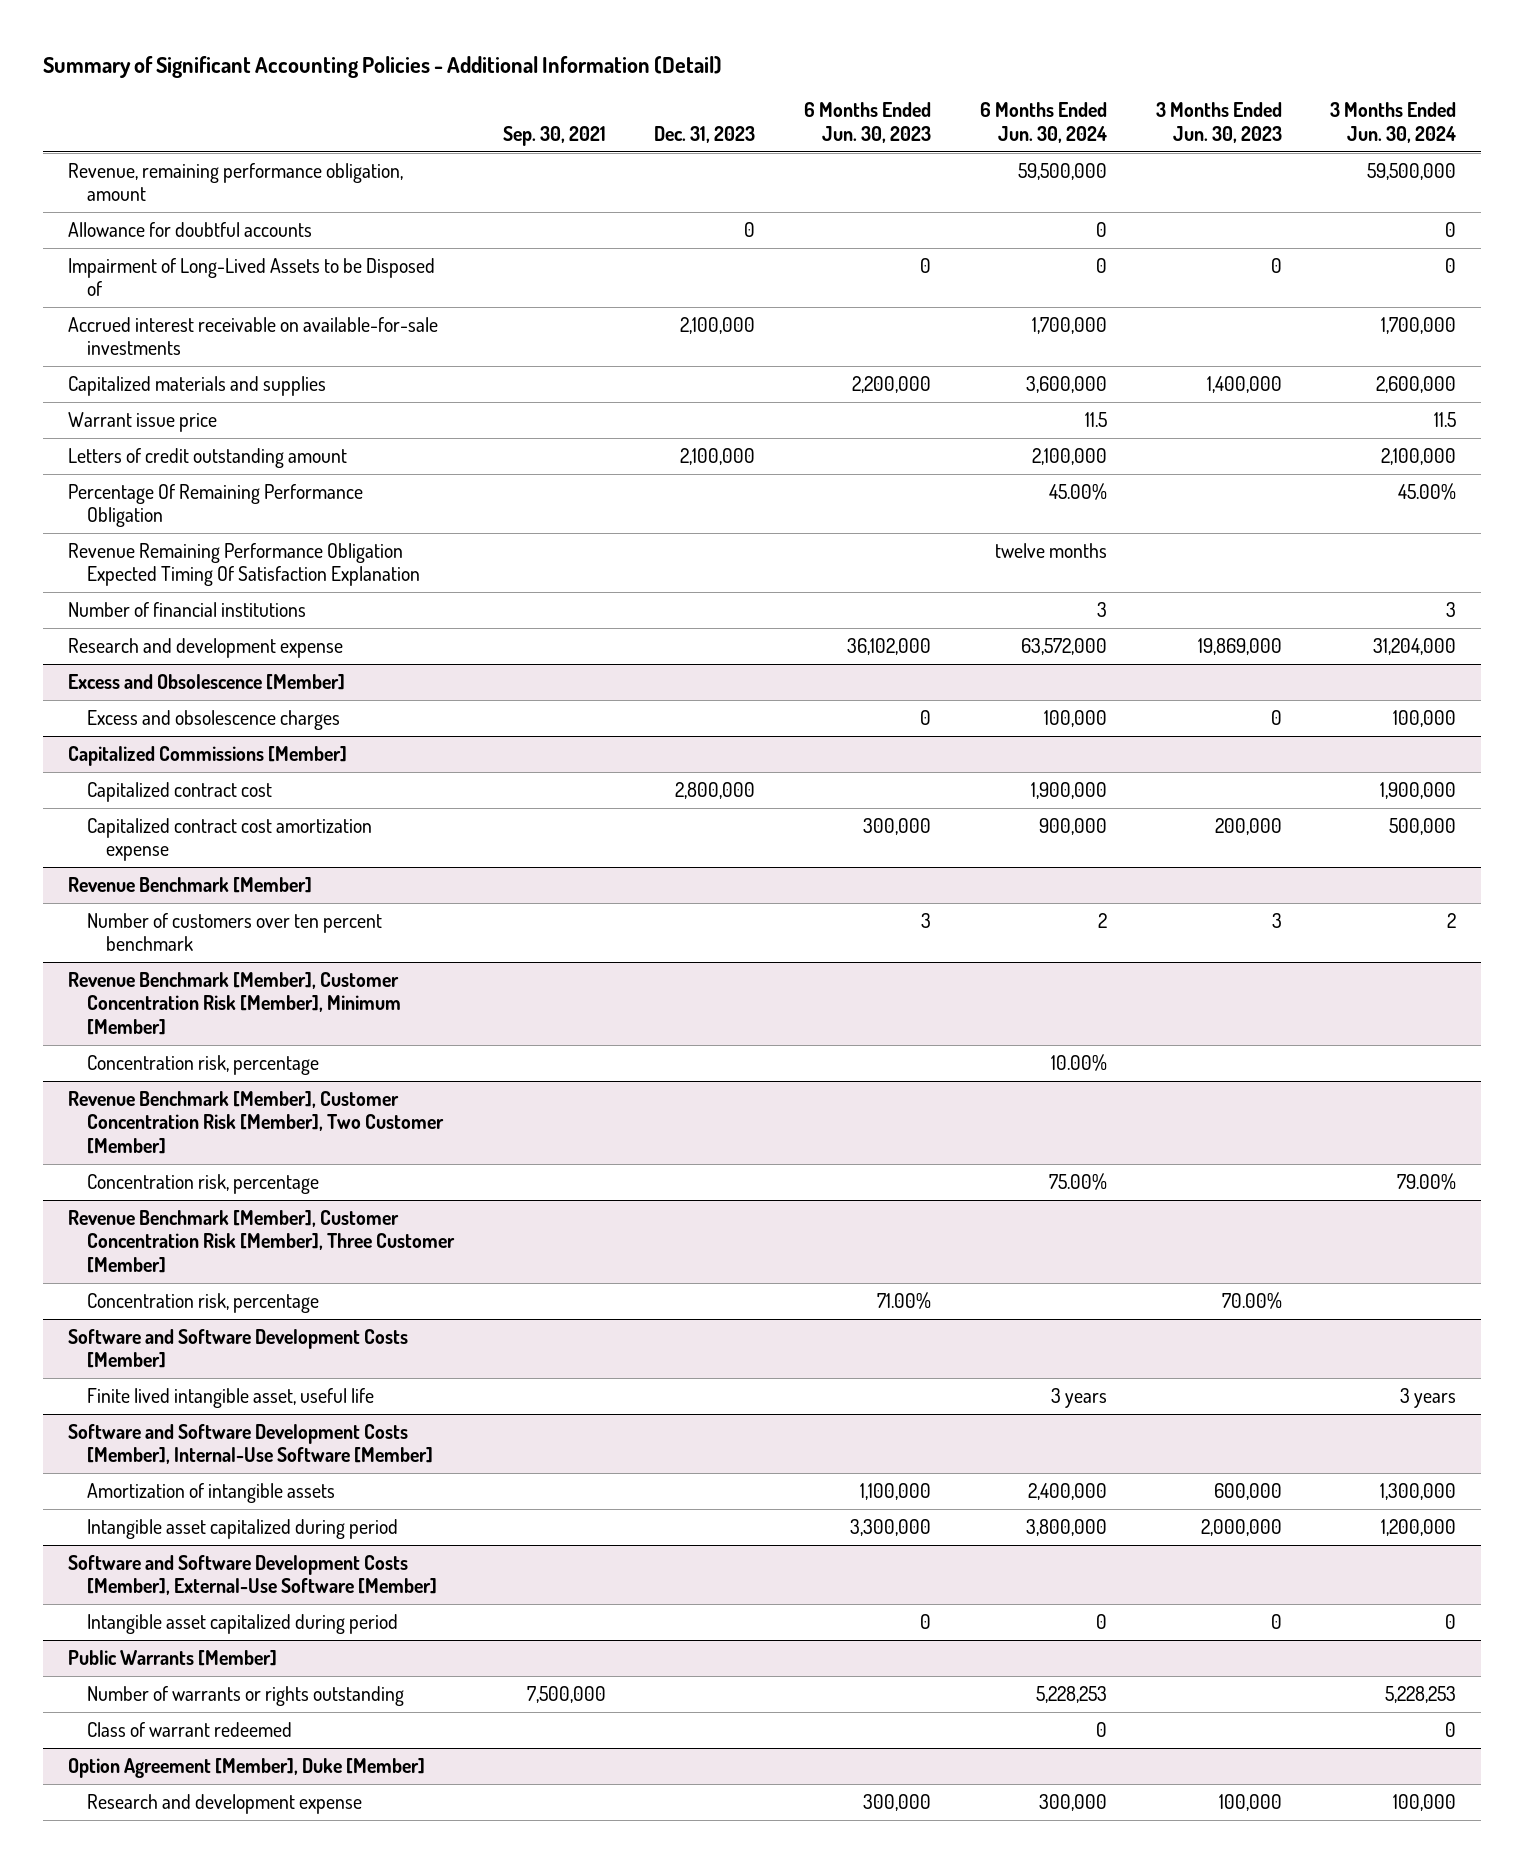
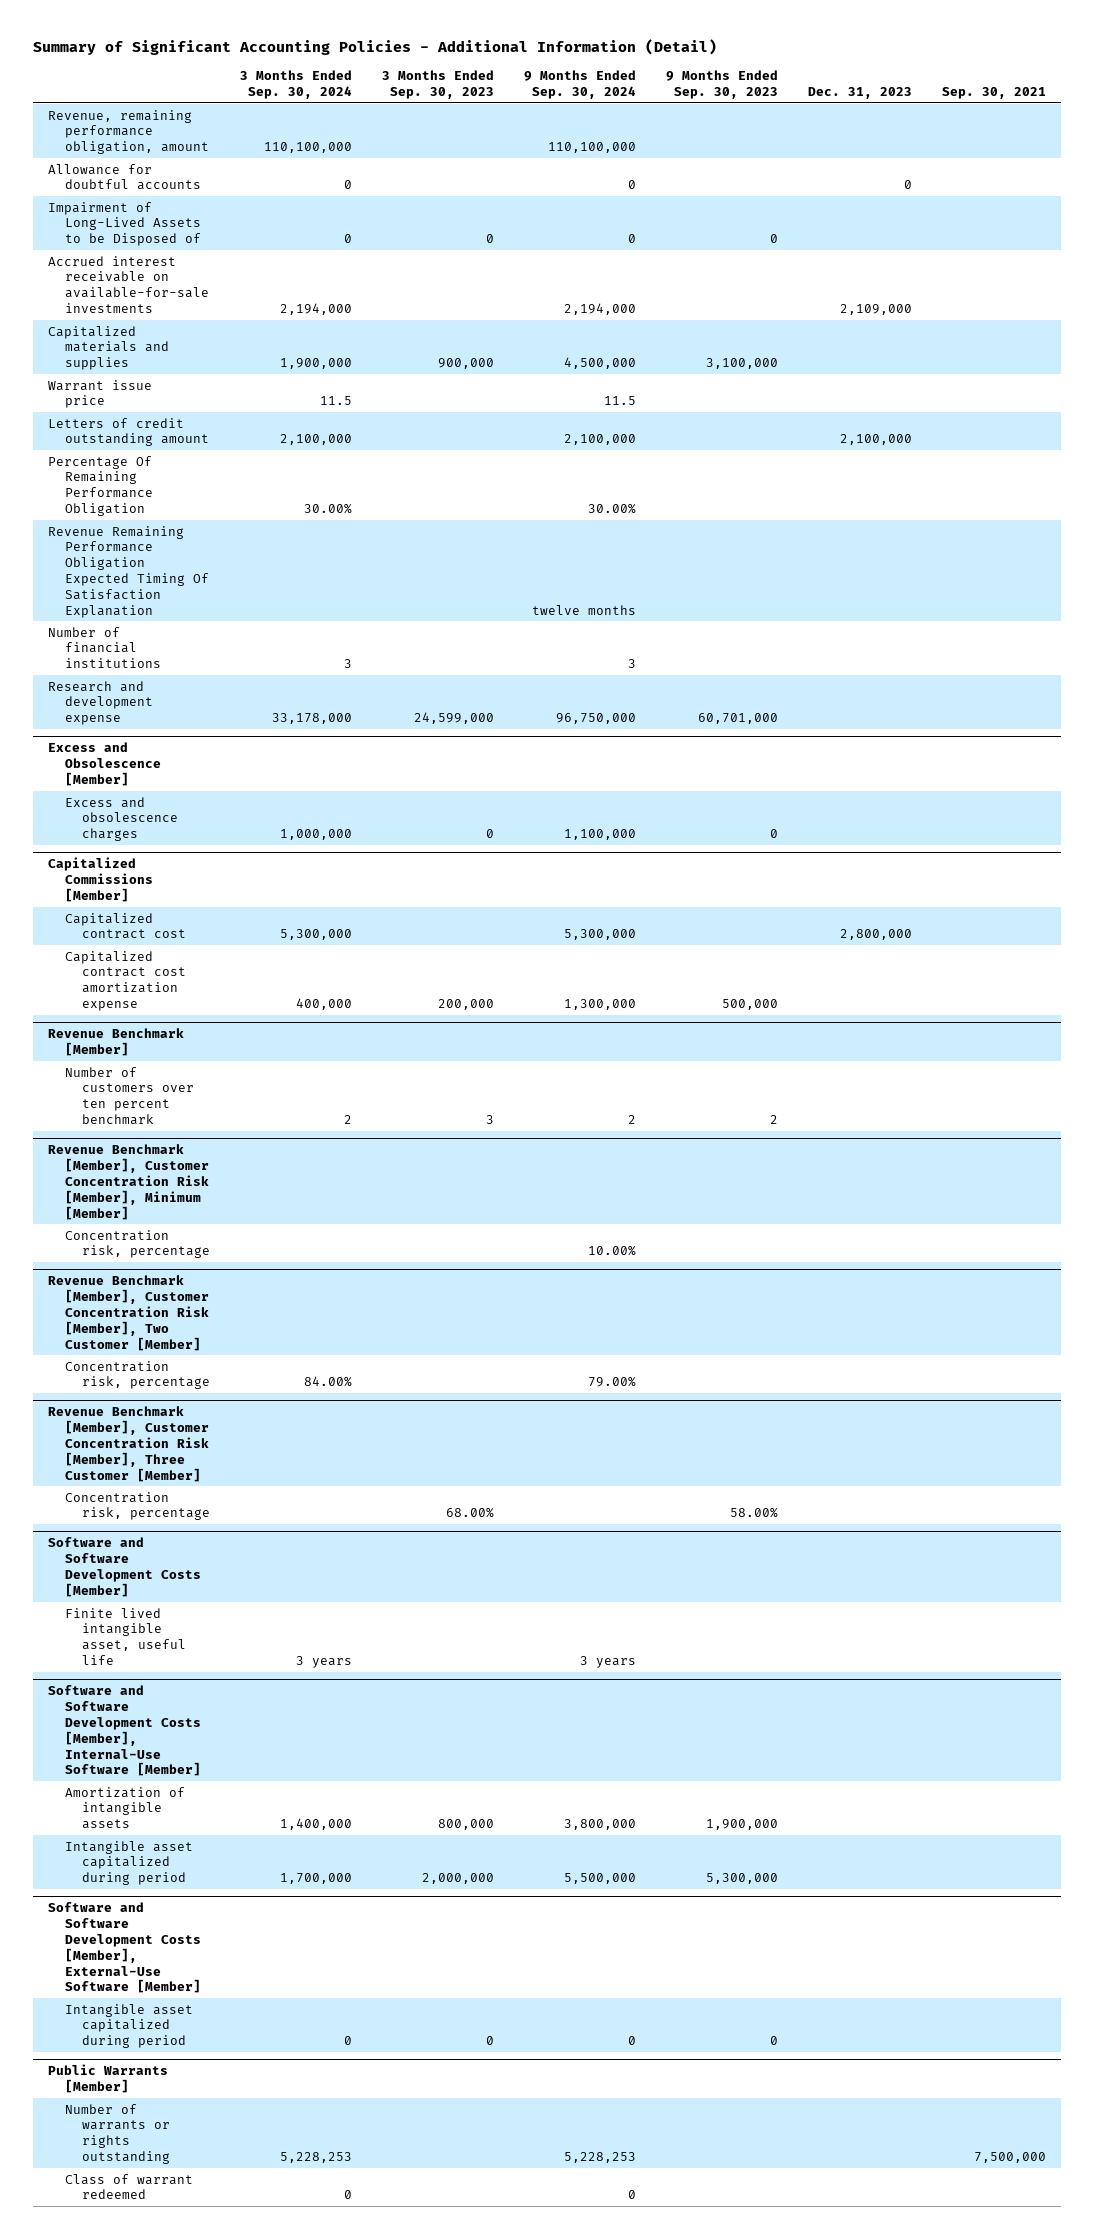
[804,102,932,143] 6 Months Ended Jun. 30, 2023 -> none
[979,102,1107,143] 6 Months Ended Jun. 30, 2024 -> none
[1155,102,1282,143] 3 Months Ended Jun. 30, 2023 -> none
[1330,102,1457,143] 3 Months Ended Jun. 30, 2024 -> none
none -> [240,70,353,100] 3 Months Ended Sep. 30, 2024
none -> [382,70,495,100] 3 Months Ended Sep. 30, 2023
none -> [524,70,637,100] 9 Months Ended Sep. 30, 2024
none -> [666,70,779,100] 9 Months Ended Sep. 30, 2023
[680,316,756,334] 2,100,000 -> [840,303,913,315] 2,109,000
[67,1757,425,1778] Option Agreement [Member], Duke [Member] -> none
[86,1793,362,1814] Research and development expense -> none

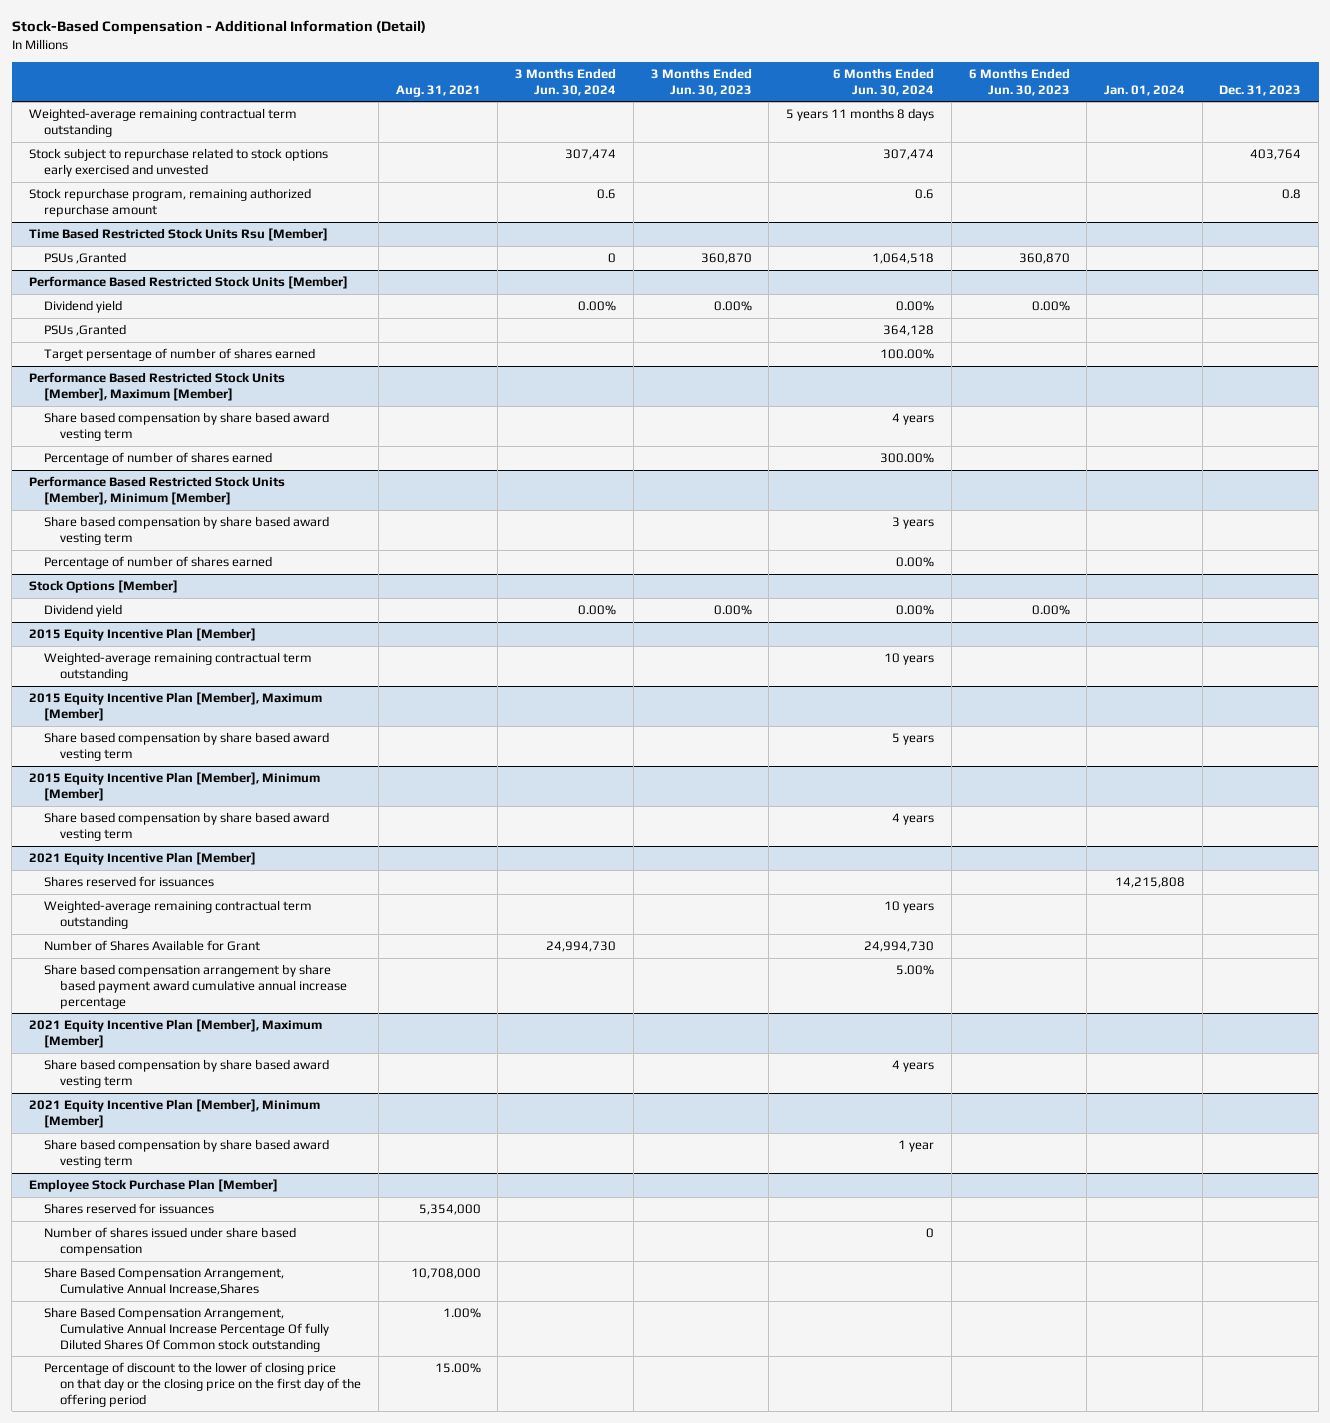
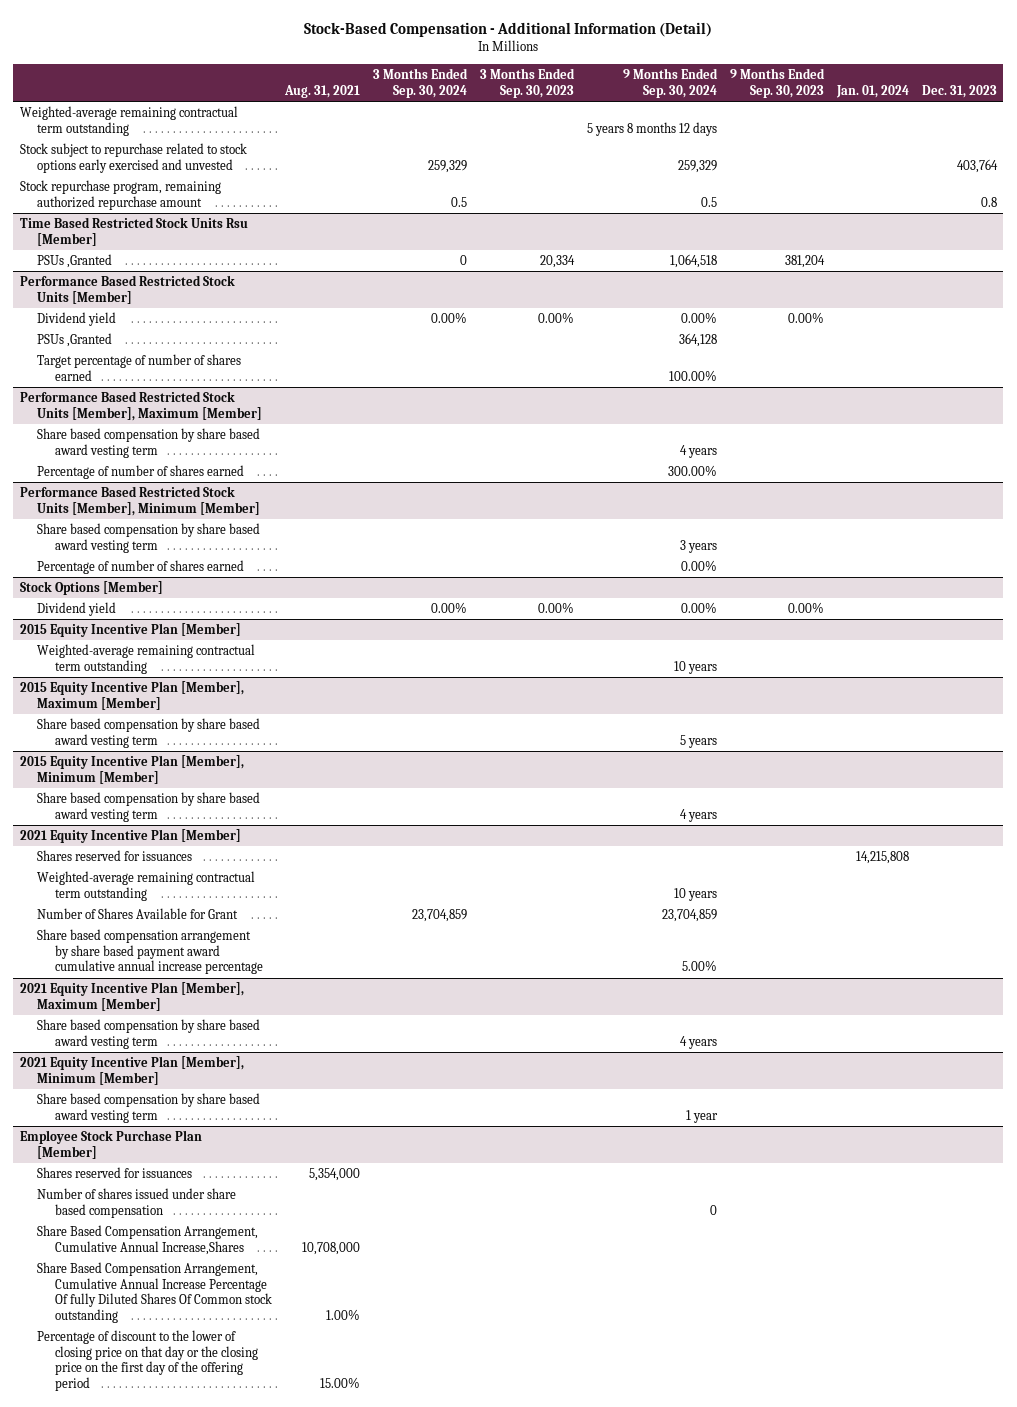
[515,67,617,96] 3 Months Ended Jun. 30, 2024 -> none
[650,67,752,96] 3 Months Ended Jun. 30, 2023 -> none
[833,67,935,96] 6 Months Ended Jun. 30, 2024 -> none
[968,67,1070,96] 6 Months Ended Jun. 30, 2023 -> none
none -> [372,68,468,98] 3 Months Ended Sep. 30, 2024
none -> [479,68,575,98] 3 Months Ended Sep. 30, 2023
none -> [622,68,718,98] 9 Months Ended Sep. 30, 2024
none -> [729,68,825,98] 9 Months Ended Sep. 30, 2023
[44,348,316,362] Target persentage of number of shares earned -> [37,354,242,381] Target percentage of number of shares earned

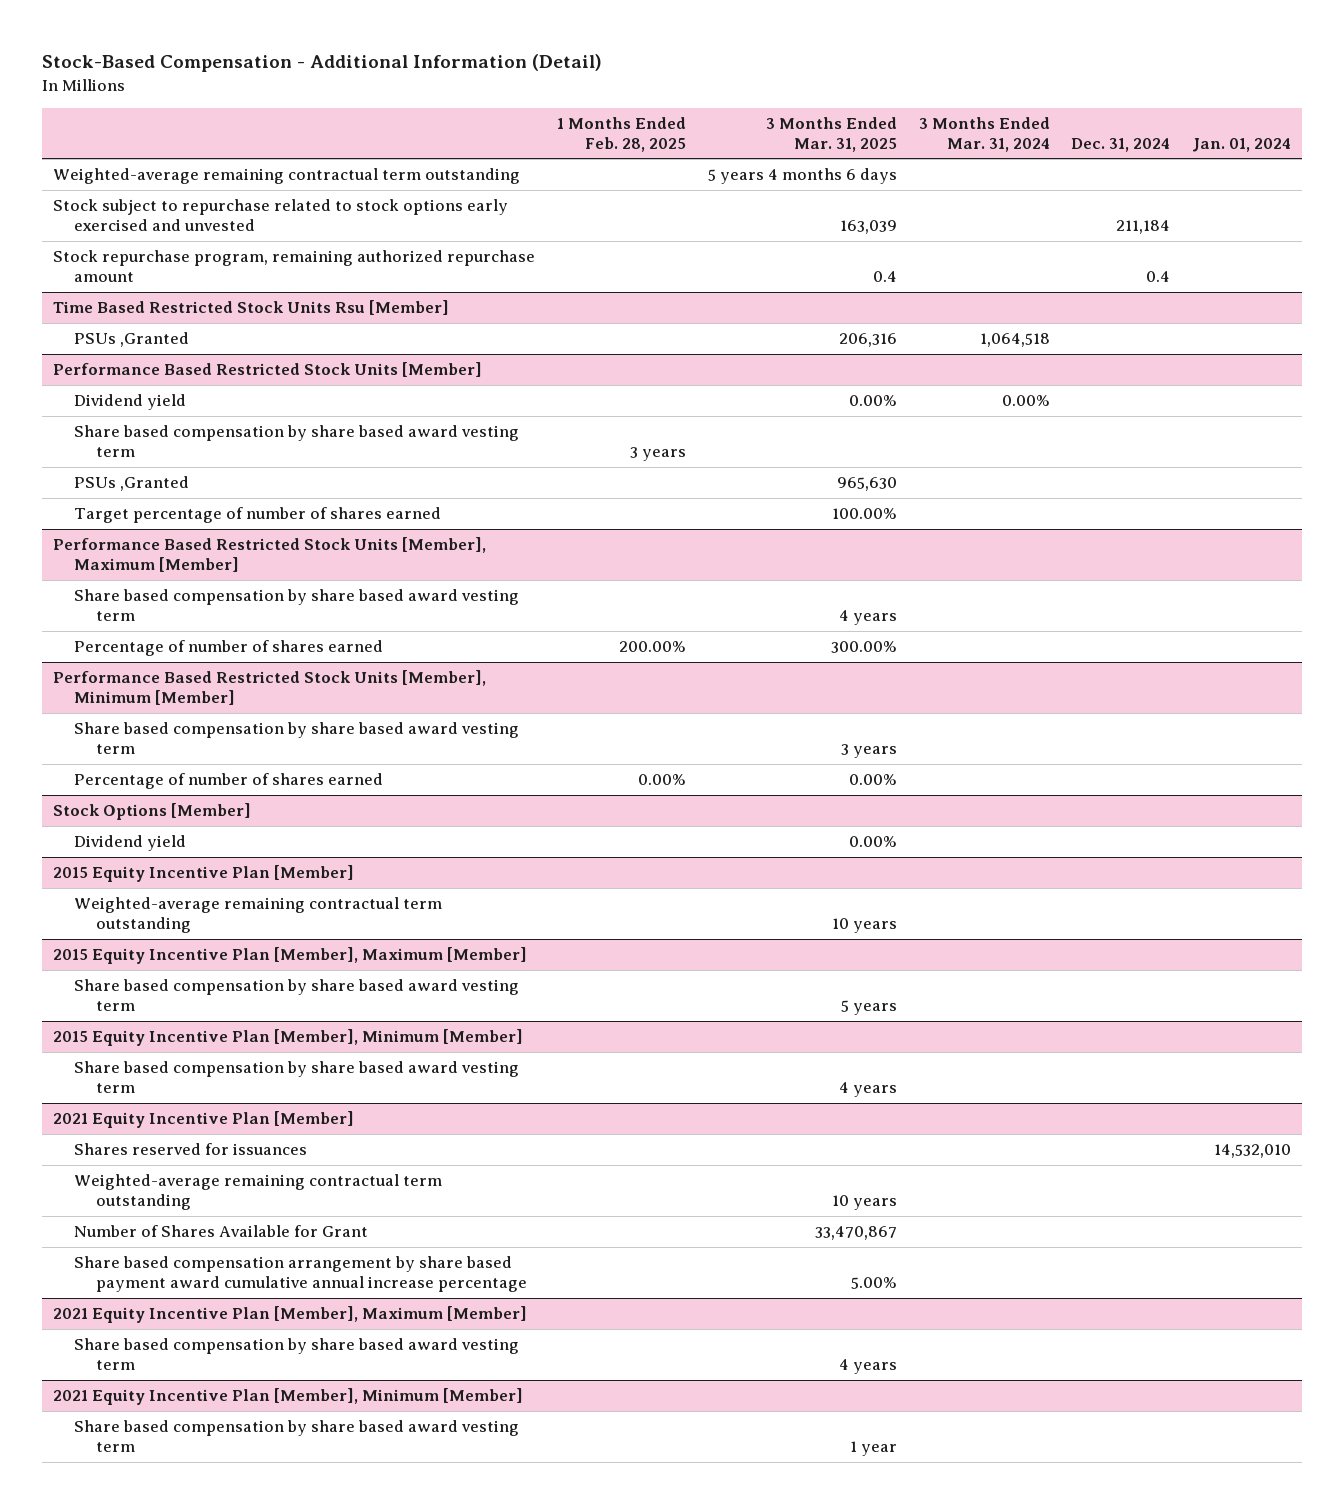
[283,84,360,98] Aug. 31, 2021 -> none
[372,68,468,98] 3 Months Ended Sep. 30, 2024 -> none
[479,68,575,98] 3 Months Ended Sep. 30, 2023 -> none
[622,68,718,98] 9 Months Ended Sep. 30, 2024 -> none
[729,68,825,98] 9 Months Ended Sep. 30, 2023 -> none
[921,84,997,98] Dec. 31, 2023 -> none
none -> [557,117,687,152] 1 Months Ended Feb. 28, 2025
none -> [765,117,897,152] 3 Months Ended Mar. 31, 2025
none -> [918,117,1050,152] 3 Months Ended Mar. 31, 2024
none -> [1071,137,1171,152] Dec. 31, 2024
none -> [74,425,520,457] Share based compensation by share based award vesting term
[855,851,909,865] 14,215,808 -> [1214,1144,1292,1159] 14,532,010
[19,1130,202,1159] Employee Stock Purchase Plan [Member] -> none
[37,1167,193,1179] Shares reserved for issuances -> none
[37,1188,237,1218] Number of shares issued under share based compensation -> none
[37,1225,259,1255] Share Based Compensation Arrangement, Cumulative Annual Increase,Shares -> none
[37,1262,272,1324] Share Based Compensation Arrangement, Cumulative Annual Increase Percentage Of fully Diluted Shares Of Common stock outstanding -> none
[37,1330,258,1392] Percentage of discount to the lower of closing price on that day or the closing price on the first day of the offering period -> none

